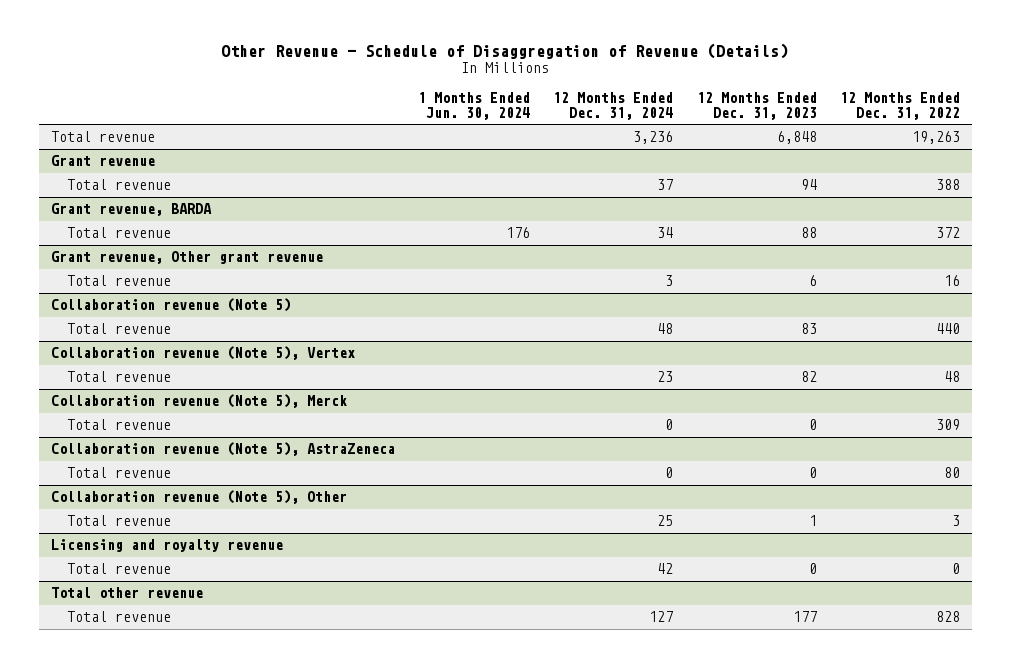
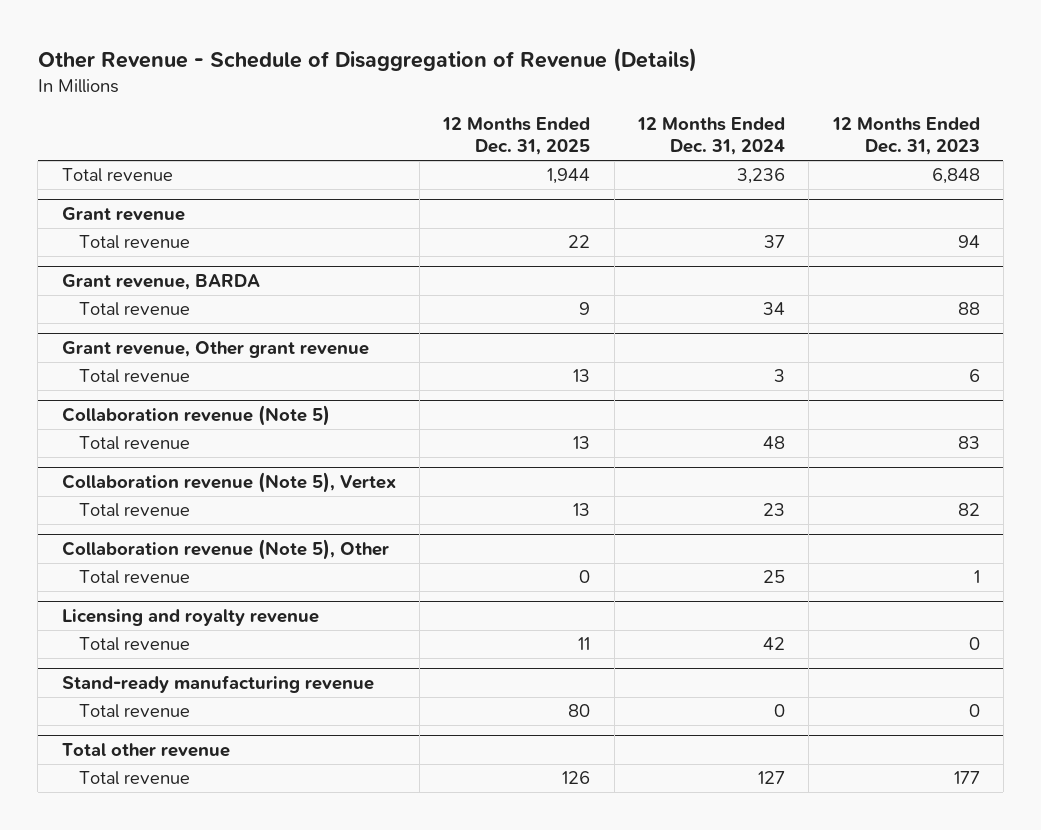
[417,91,530,120] 1 Months Ended Jun. 30, 2024 -> none
[840,91,961,120] 12 Months Ended Dec. 31, 2022 -> none
none -> [442,117,591,156] 12 Months Ended Dec. 31, 2025
[50,394,347,409] Collaboration revenue (Note 5), Merck -> none
[67,419,172,431] Total revenue -> none
[50,442,395,457] Collaboration revenue (Note 5), AstraZeneca -> none
[67,467,172,479] Total revenue -> none
none -> [61,675,374,694] Stand-ready manufacturing revenue
none -> [78,704,190,719] Total revenue

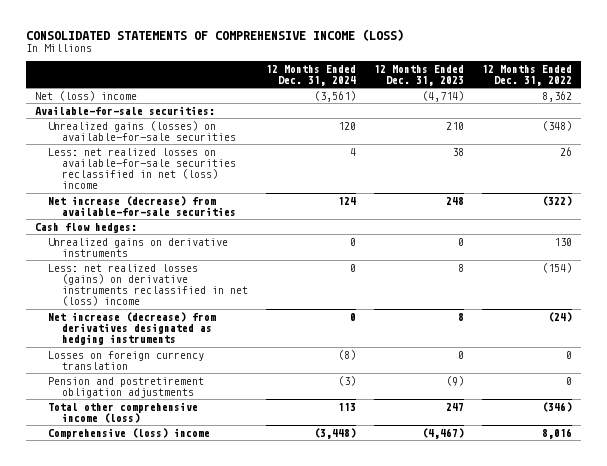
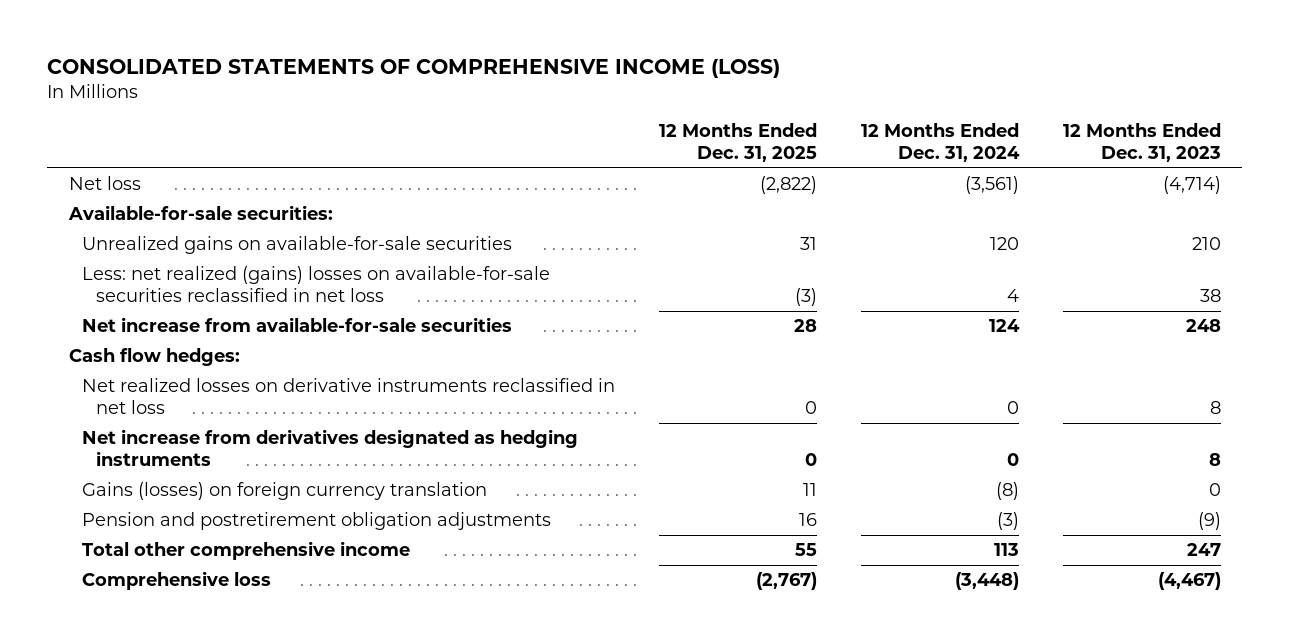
[482,64,573,86] 12 Months Ended Dec. 31, 2022 -> none
none -> [659,123,818,163] 12 Months Ended Dec. 31, 2025
[34,90,137,101] Net (loss) income -> [68,176,141,191] Net loss
[48,120,236,141] Unrealized gains (losses) on available-for-sale securities -> [82,236,513,255] Unrealized gains on available-for-sale securities
[48,147,236,190] Less: net realized losses on available-for-sale securities reclassified in net (loss) income -> [82,266,551,303] Less: net realized (gains) losses on available-for-sale securities reclassified in net loss
[48,195,236,216] Net increase (decrease) from available-for-sale securities -> [82,317,513,333] Net increase from available-for-sale securities
[48,237,229,257] Unrealized gains on derivative instruments -> none
[48,263,248,307] Less: net realized losses (gains) on derivative instruments reclassified in net (loss) income -> [82,378,616,415] Net realized losses on derivative instruments reclassified in net loss
[48,311,217,346] Net increase (decrease) from derivatives designated as hedging instruments -> [82,429,579,467] Net increase from derivatives designated as hedging instruments
[48,350,205,370] Losses on foreign currency translation -> [82,482,488,501] Gains (losses) on foreign currency translation
[48,401,199,423] Total other comprehensive income (loss) -> [82,541,411,561] Total other comprehensive income
[48,427,211,439] Comprehensive (loss) income -> [82,571,272,591] Comprehensive loss

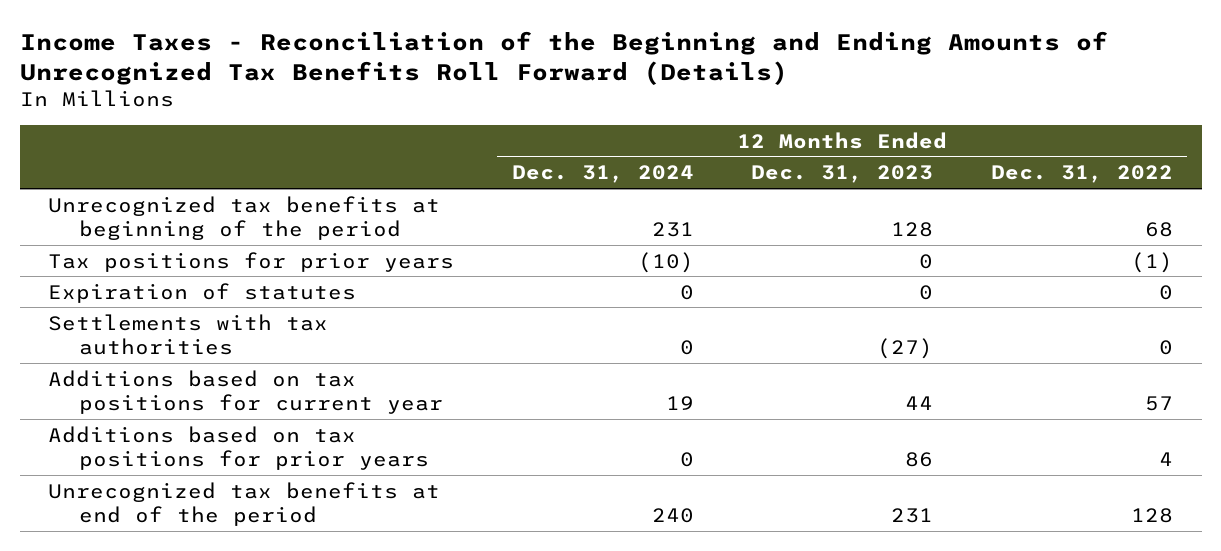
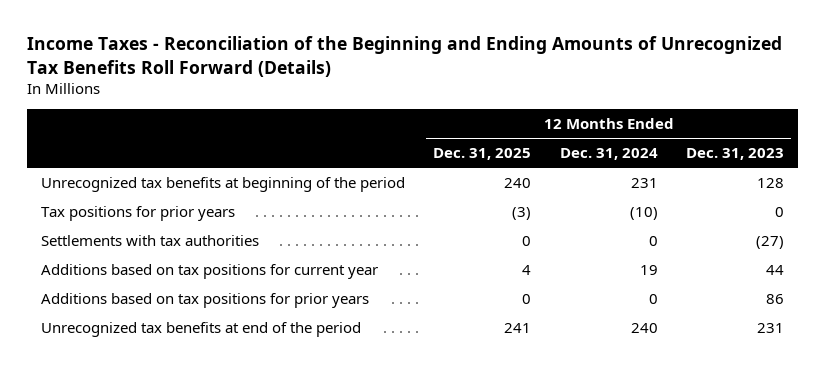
[990,165,1173,184] Dec. 31, 2022 -> none
none -> [433,148,532,161] Dec. 31, 2025
[48,282,357,303] Expiration of statutes -> none

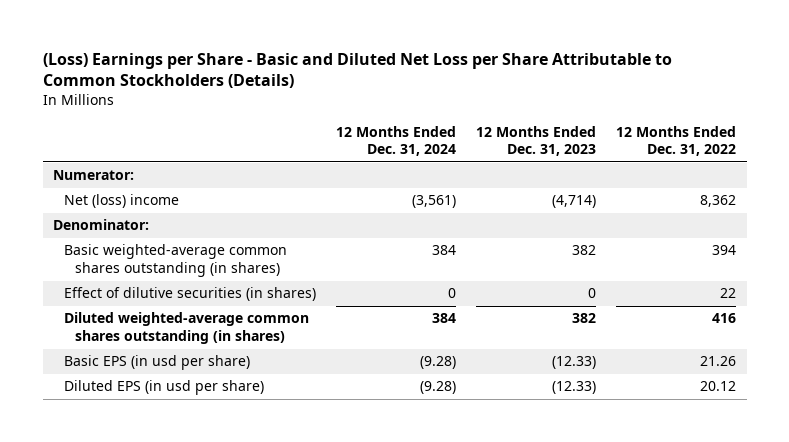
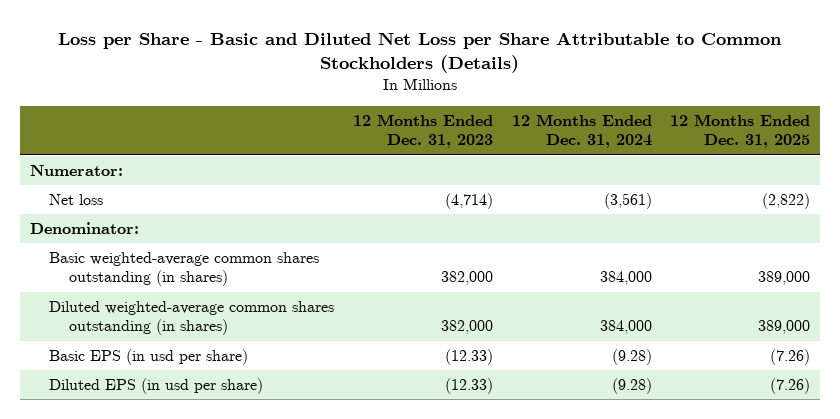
[42,52,672,89] (Loss) Earnings per Share - Basic and Diluted Net Loss per Share Attributable to Common Stockholders (Details) -> [58,31,783,74] Loss per Share - Basic and Diluted Net Loss per Share Attributable to Common Stockholders (Details)
[616,125,737,157] 12 Months Ended Dec. 31, 2022 -> none
none -> [670,114,811,149] 12 Months Ended Dec. 31, 2025
[63,194,179,209] Net (loss) income -> [49,194,104,206] Net loss
[63,287,316,302] Effect of dilutive securities (in shares) -> none
[432,245,457,256] 384 -> [599,271,652,286] 384,000
[572,245,597,256] 382 -> [440,271,493,286] 382,000
[432,313,457,324] 384 -> [599,320,652,335] 384,000
[572,313,597,324] 382 -> [440,320,493,335] 382,000

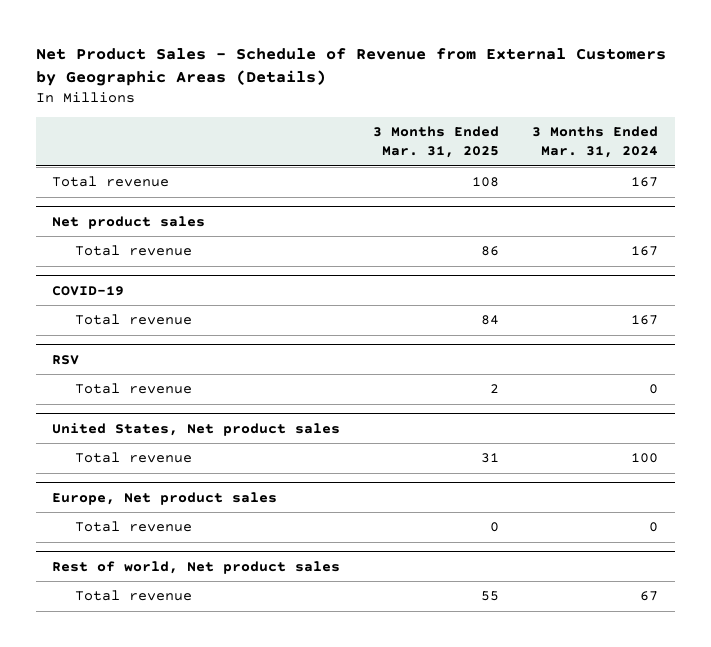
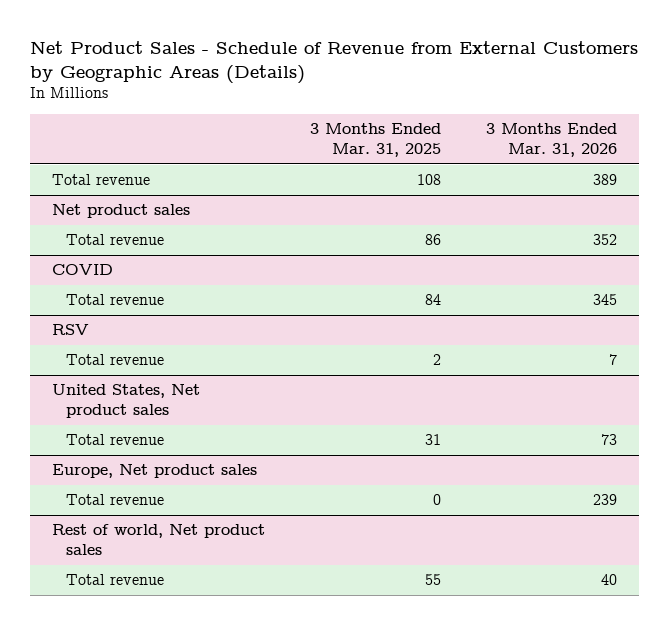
[532,126,659,159] 3 Months Ended Mar. 31, 2024 -> none
none -> [485,123,617,158] 3 Months Ended Mar. 31, 2026
[52,285,125,296] COVID-19 -> [51,264,113,276] COVID

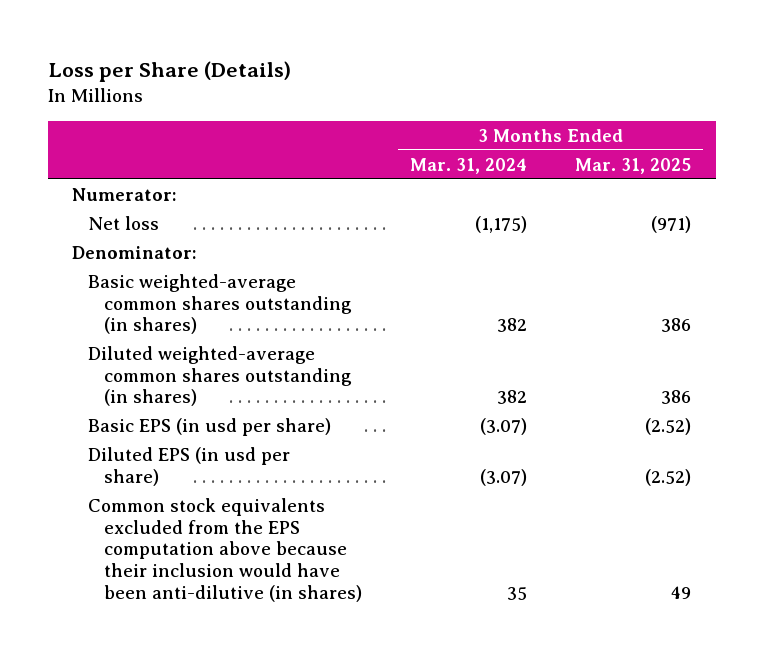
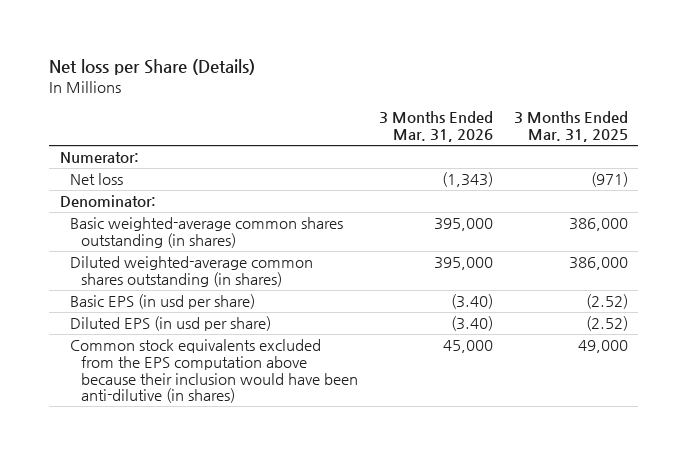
[47,60,291,82] Loss per Share (Details) -> [49,58,256,75] Net loss per Share (Details)
[409,157,527,174] Mar. 31, 2024 -> none
none -> [378,111,493,143] 3 Months Ended Mar. 31, 2026
[661,318,692,333] 386 -> [568,218,628,232] 386,000
[661,390,692,405] 386 -> [568,257,628,271] 386,000
[671,585,692,599] 49 -> [577,340,628,354] 49,000

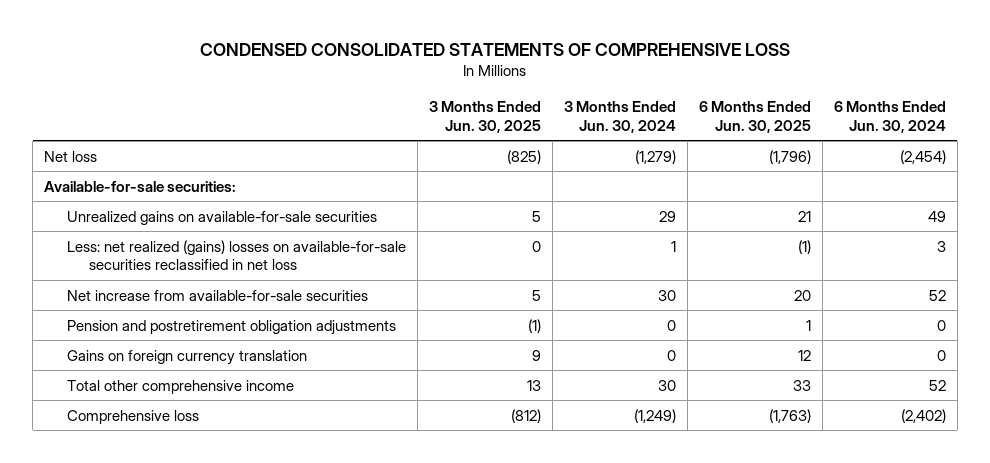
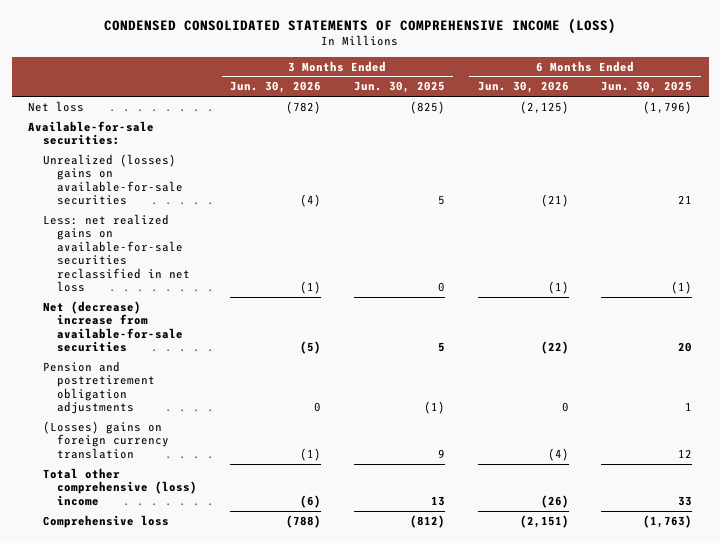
[200,42,791,56] CONDENSED CONSOLIDATED STATEMENTS OF COMPREHENSIVE LOSS -> [104,17,617,34] CONDENSED CONSOLIDATED STATEMENTS OF COMPREHENSIVE INCOME (LOSS)
[563,100,676,133] 3 Months Ended Jun. 30, 2024 -> none
[833,100,946,133] 6 Months Ended Jun. 30, 2024 -> none
none -> [230,81,322,94] Jun. 30, 2026
none -> [477,81,569,94] Jun. 30, 2026
[66,210,377,225] Unrealized gains on available-for-sale securities -> [42,153,184,206] Unrealized (losses) gains on available-for-sale securities
[66,239,406,271] Less: net realized (gains) losses on available-for-sale securities reclassified in net loss -> [42,213,191,293] Less: net realized gains on available-for-sale securities reclassified in net loss
[66,289,368,301] Net increase from available-for-sale securities -> [42,300,184,353] Net (decrease) increase from available-for-sale securities
[66,349,307,365] Gains on foreign currency translation -> [42,420,170,459] (Losses) gains on foreign currency translation
[66,379,294,394] Total other comprehensive income -> [42,467,198,506] Total other comprehensive (loss) income

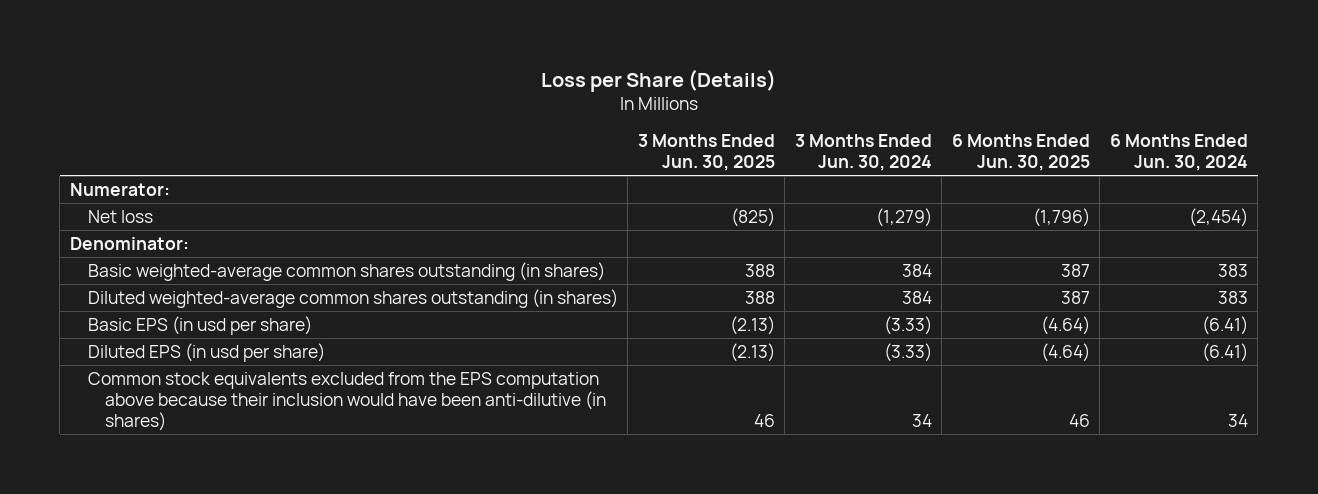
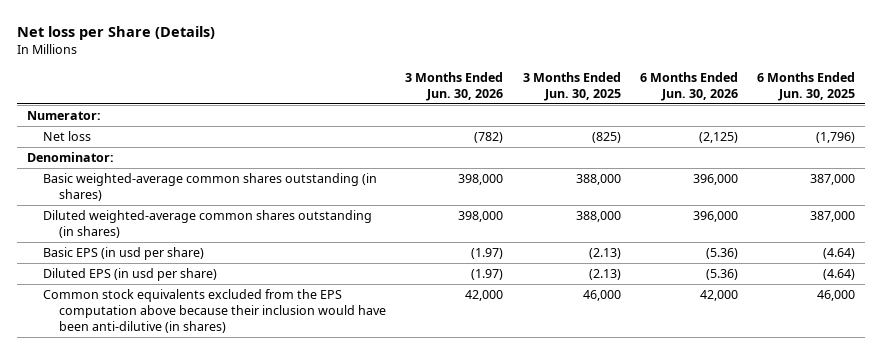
[540,68,776,92] Loss per Share (Details) -> [17,26,216,41] Net loss per Share (Details)
[794,133,932,172] 3 Months Ended Jun. 30, 2024 -> none
[1109,133,1248,172] 6 Months Ended Jun. 30, 2024 -> none
none -> [405,71,504,101] 3 Months Ended Jun. 30, 2026
none -> [640,71,739,101] 6 Months Ended Jun. 30, 2026
[744,263,775,277] 388 -> [575,174,621,186] 388,000
[1060,263,1090,277] 387 -> [810,174,856,186] 387,000
[744,290,775,304] 388 -> [575,211,621,223] 388,000
[1060,290,1090,304] 387 -> [810,211,856,223] 387,000
[753,414,775,428] 46 -> [582,290,621,302] 46,000
[1068,414,1090,428] 46 -> [817,290,856,302] 46,000

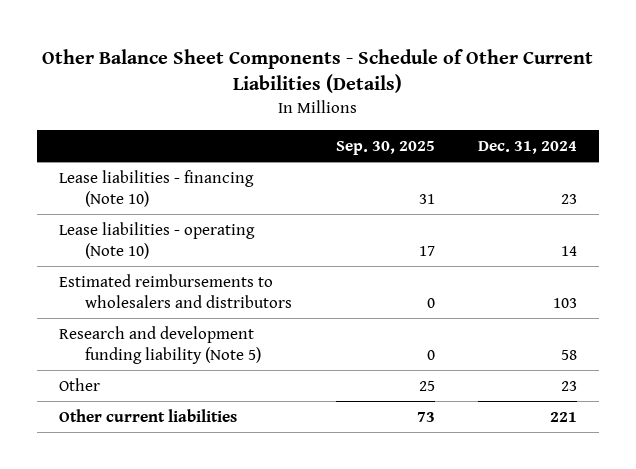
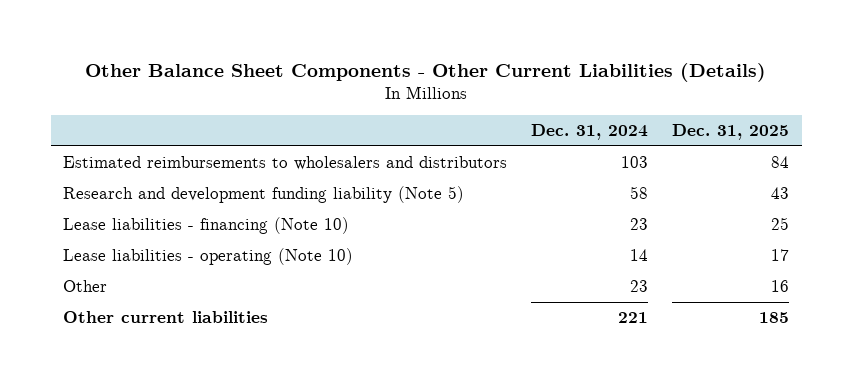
[42,48,594,94] Other Balance Sheet Components - Schedule of Other Current Liabilities (Details) -> [85,62,767,82] Other Balance Sheet Components - Other Current Liabilities (Details)
[335,141,435,156] Sep. 30, 2025 -> none
none -> [672,124,790,141] Dec. 31, 2025
[58,169,254,207] Lease liabilities - financing (Note 10) -> [63,217,350,235] Lease liabilities - financing (Note 10)
[58,221,255,259] Lease liabilities - operating (Note 10) -> [63,248,354,266] Lease liabilities - operating (Note 10)

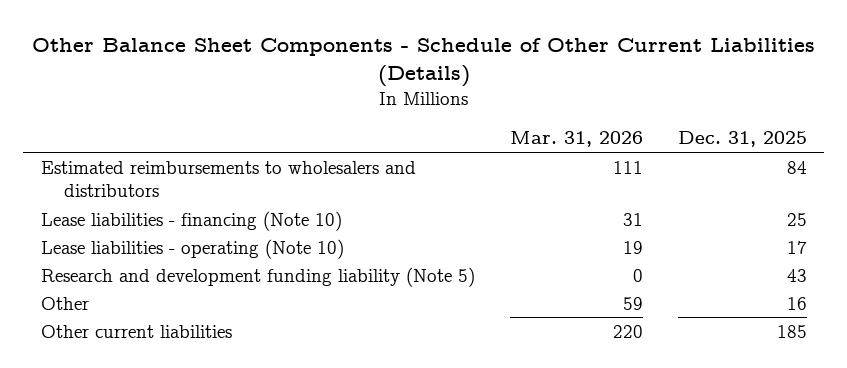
[85,62,767,82] Other Balance Sheet Components - Other Current Liabilities (Details) -> [31,37,815,88] Other Balance Sheet Components - Schedule of Other Current Liabilities (Details)
[531,124,649,141] Dec. 31, 2024 -> none
none -> [509,131,643,148] Mar. 31, 2026
[63,186,465,204] Research and development funding liability (Note 5) -> [40,266,475,287] Research and development funding liability (Note 5)

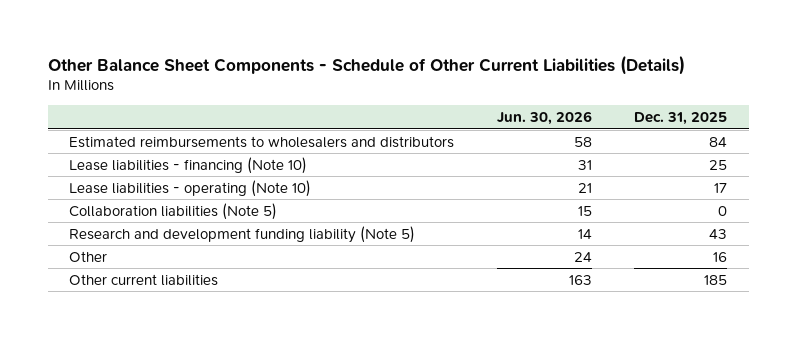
[509,131,643,148] Mar. 31, 2026 -> none
none -> [496,110,592,125] Jun. 30, 2026
none -> [68,202,277,220] Collaboration liabilities (Note 5)

